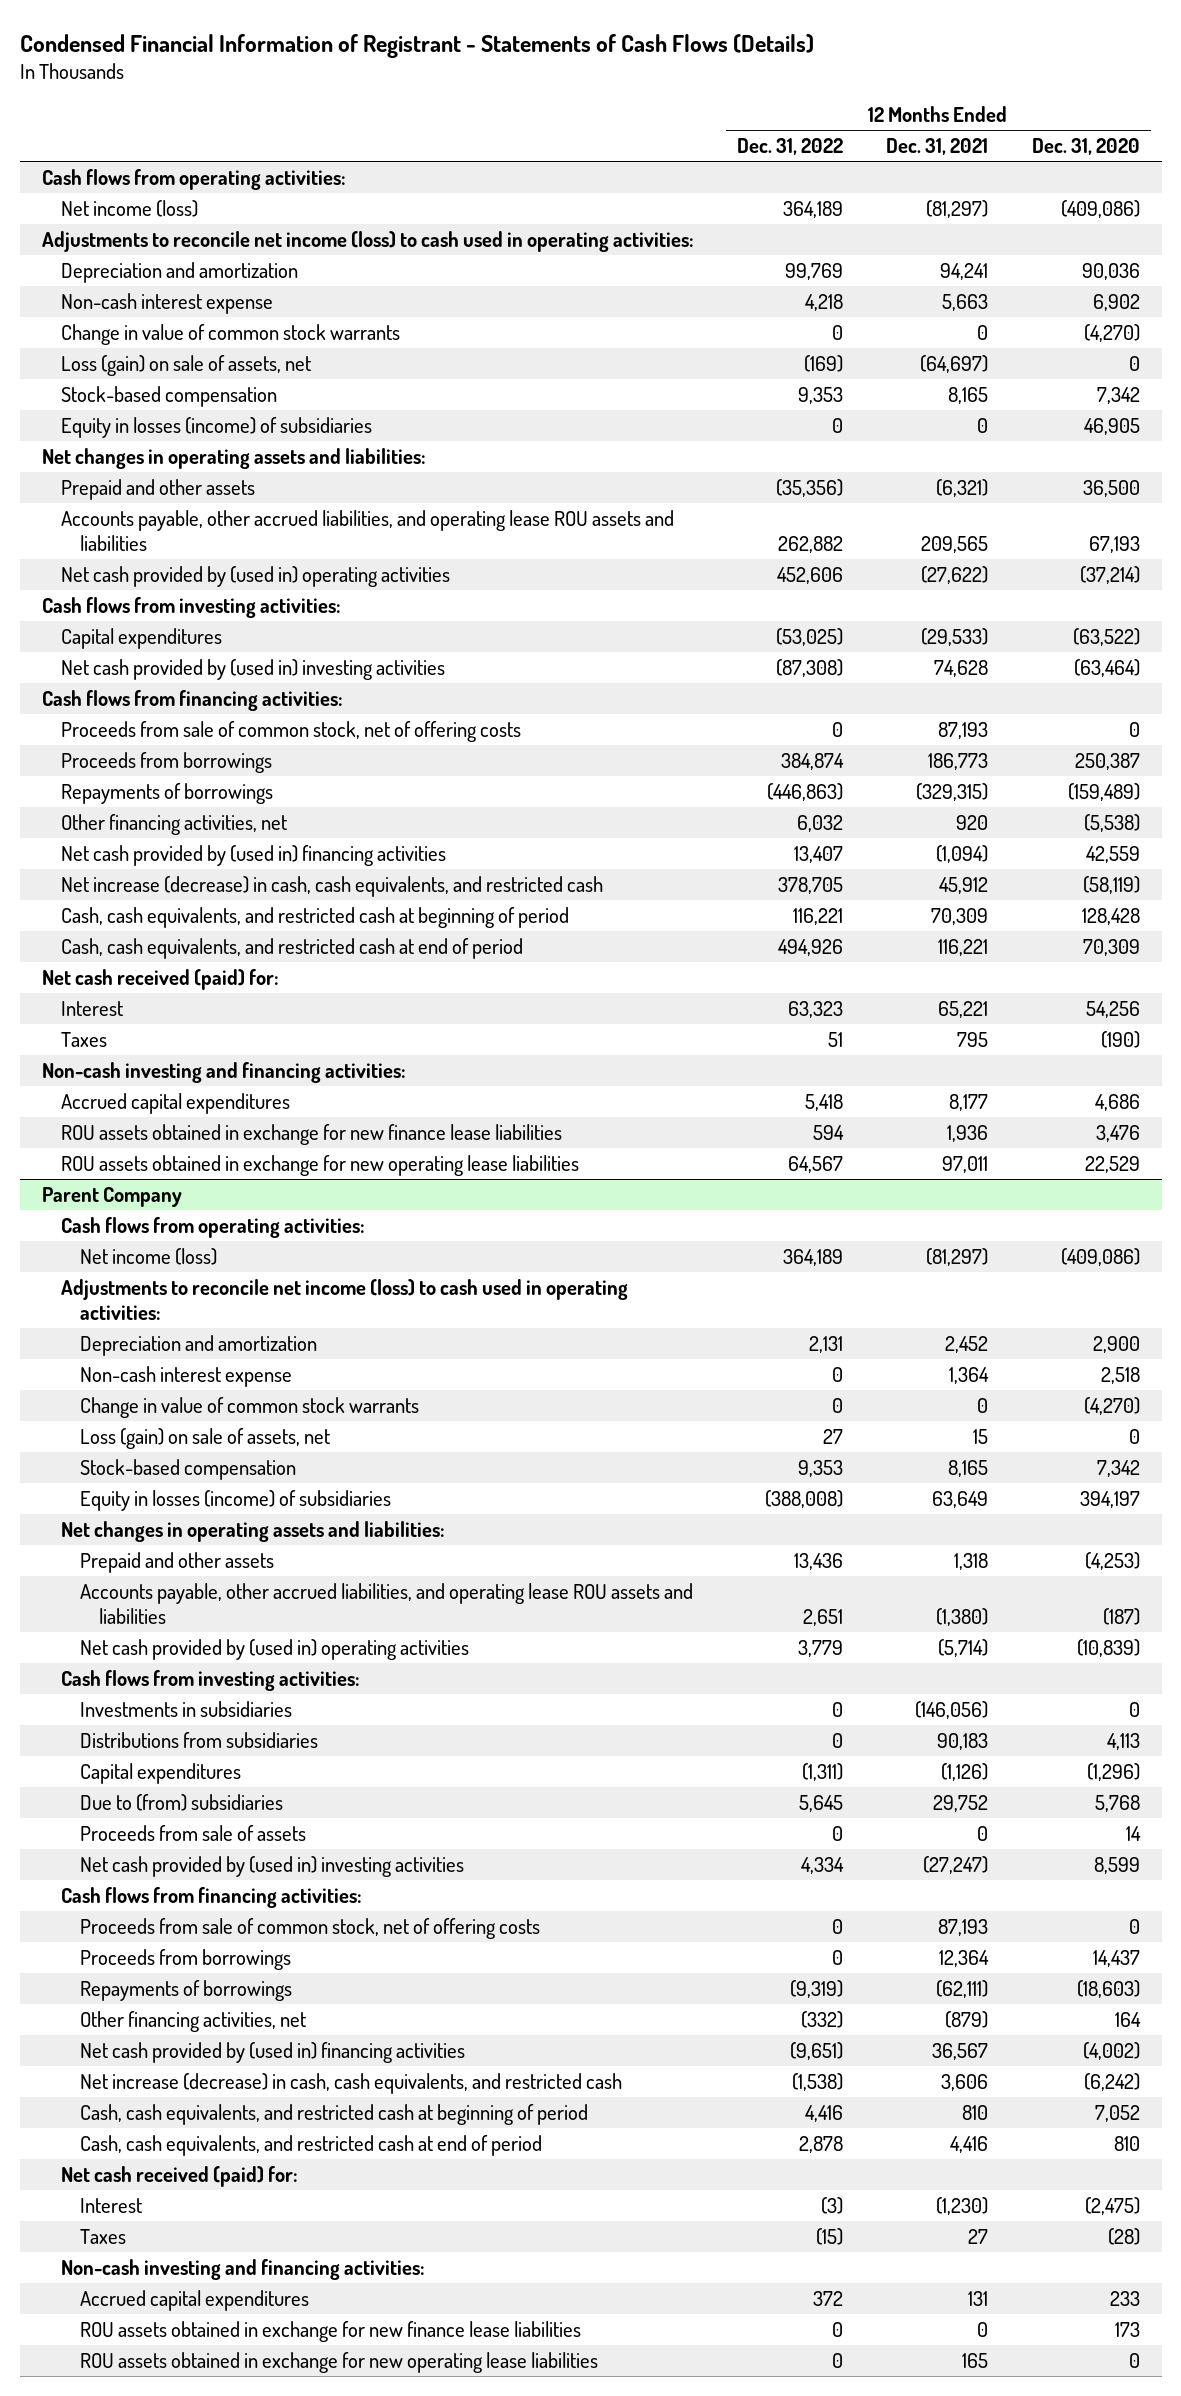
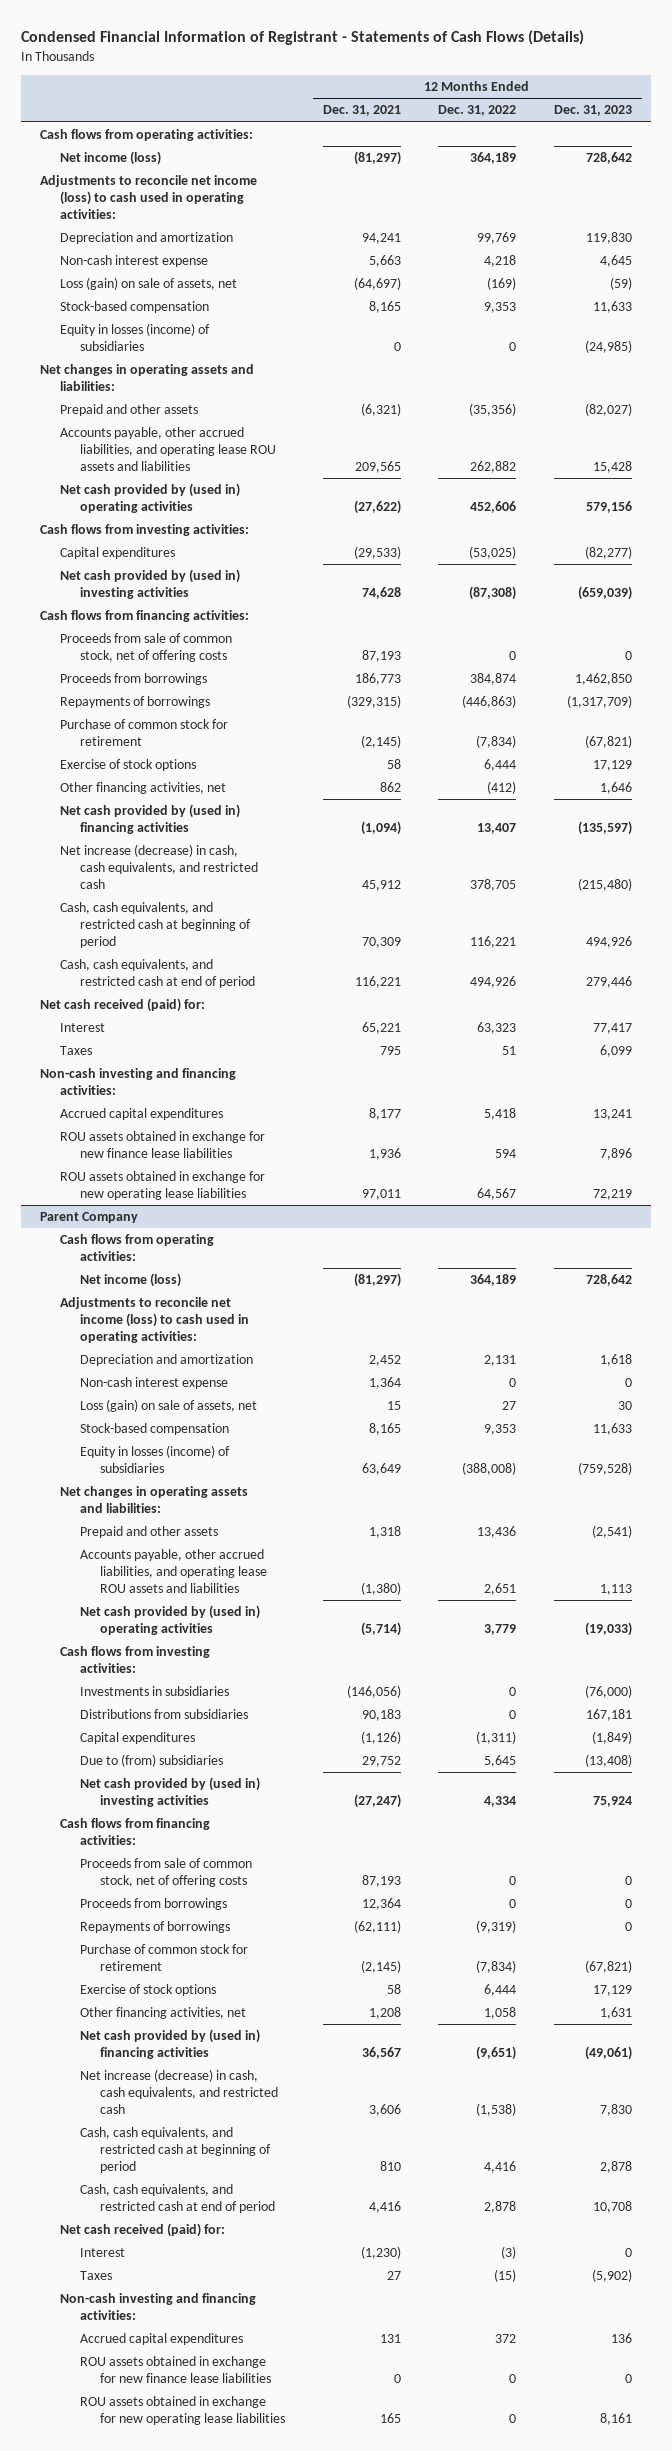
[1031,138,1140,156] Dec. 31, 2020 -> none
none -> [554,105,633,117] Dec. 31, 2023
[60,323,400,345] Change in value of common stock warrants -> none
none -> [59,719,228,747] Purchase of common stock for retirement
none -> [59,759,196,772] Exercise of stock options
[797,814,844,832] 6,032 -> [487,781,517,795] (412)
[956,814,989,830] 920 -> [379,782,401,793] 862
[79,1396,419,1418] Change in value of common stock warrants -> none
[79,1824,306,1841] Proceeds from sale of assets -> none
none -> [79,1944,248,1972] Purchase of common stock for retirement
none -> [79,1984,216,1997] Exercise of stock options
[801,2010,844,2028] (332) -> [484,2007,517,2020] 1,058
[945,2010,989,2028] (879) -> [368,2007,401,2020] 1,208

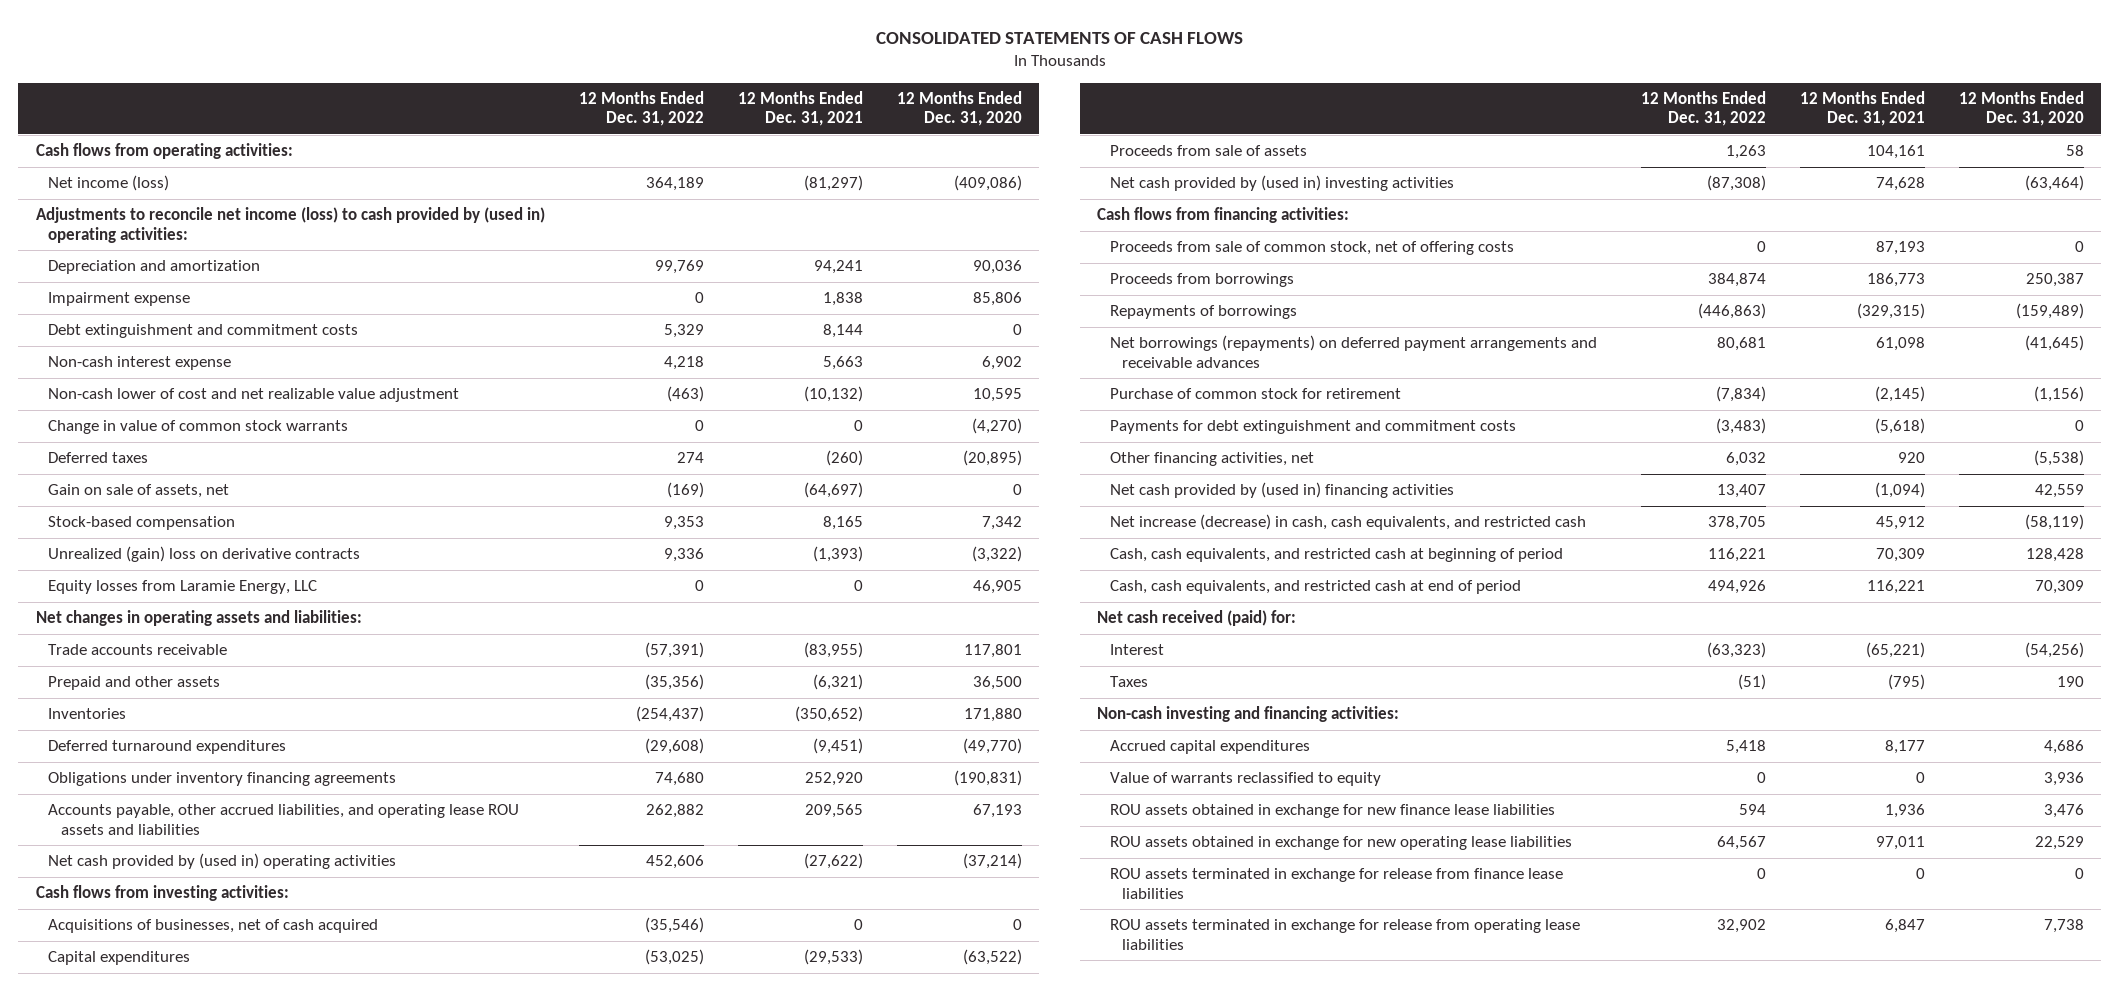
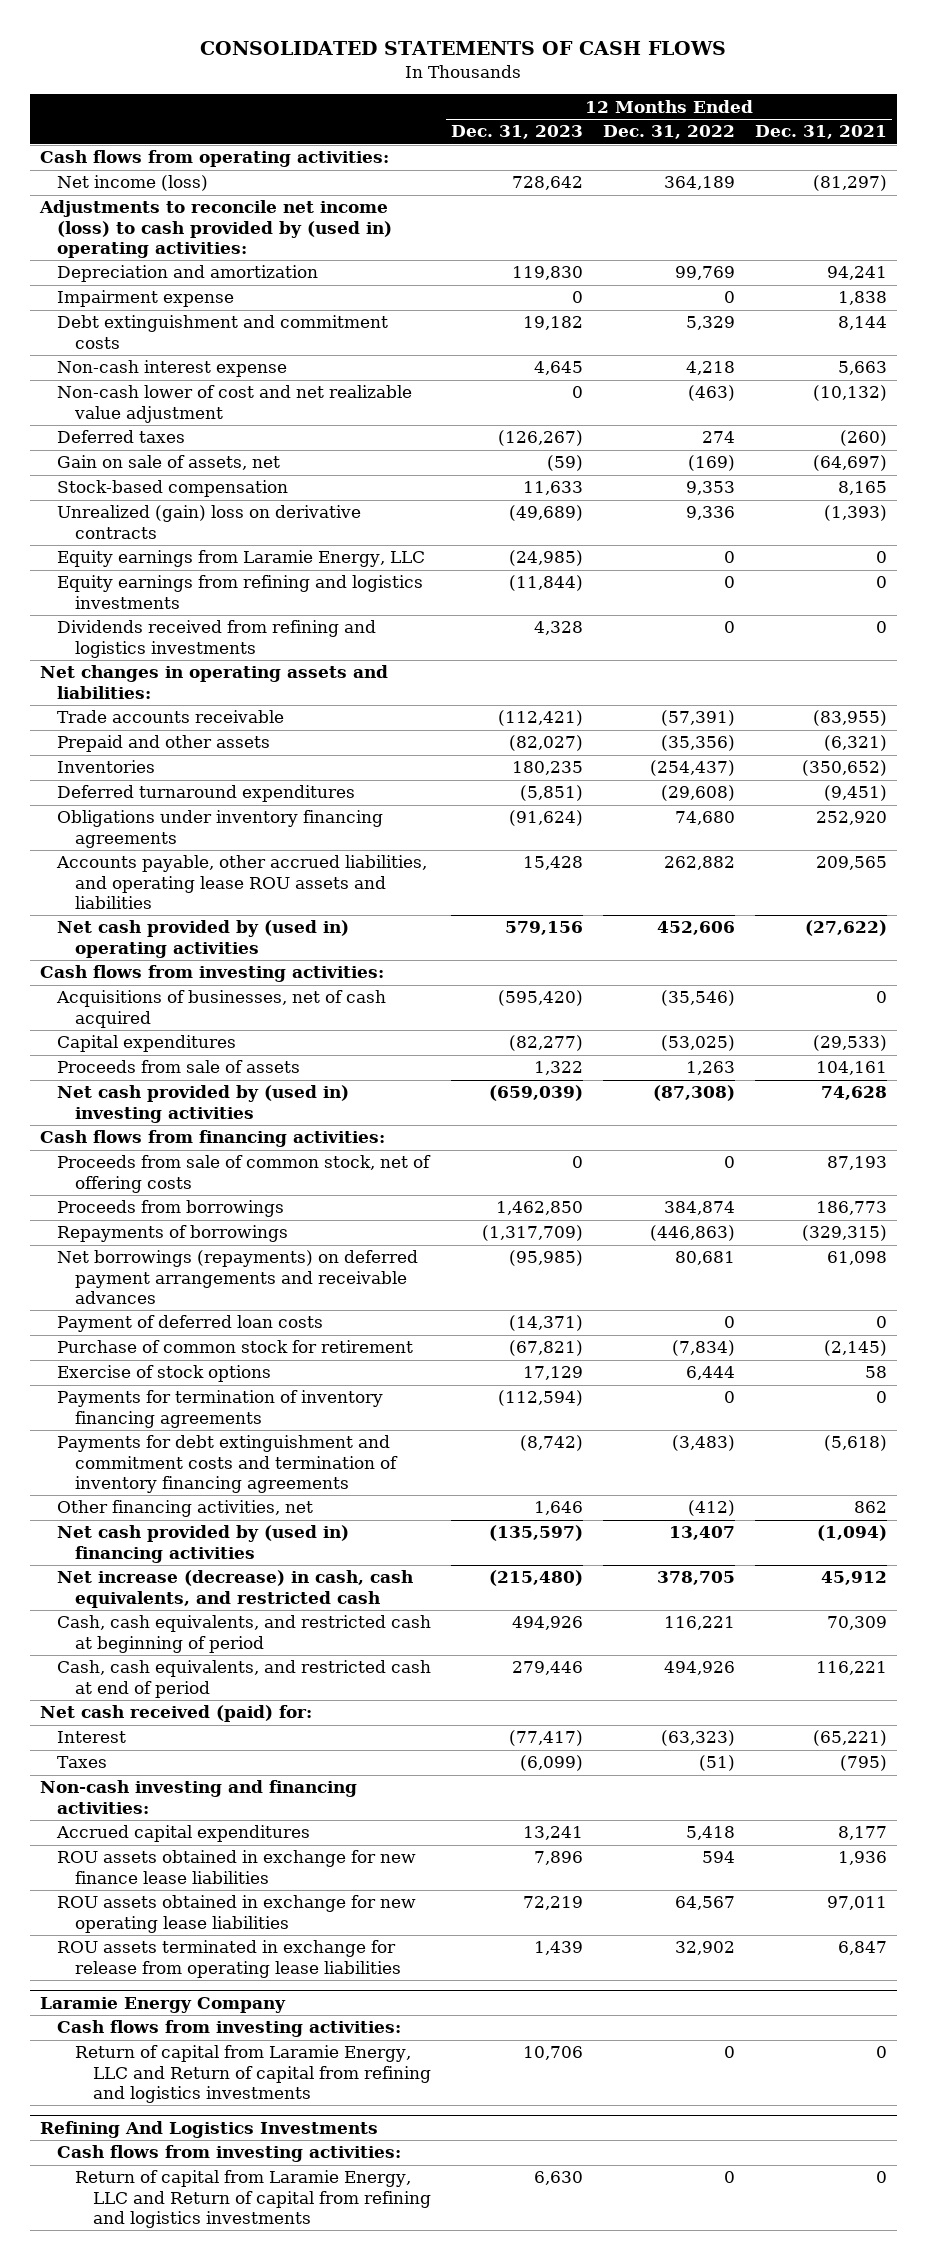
[897,91,1023,127] 12 Months Ended Dec. 31, 2020 -> none
none -> [451,125,584,140] Dec. 31, 2023
[48,420,349,435] Change in value of common stock warrants -> none
[48,580,318,595] Equity losses from Laramie Energy, LLC -> [57,550,426,568] Equity earnings from Laramie Energy, LLC
none -> [57,575,424,609] Equity earnings from refining and logistics investments
none -> [57,620,377,658] Dividends received from refining and logistics investments
none -> [57,1315,324,1333] Payment of deferred loan costs
none -> [57,1365,272,1383] Exercise of stock options
none -> [57,1390,384,1428] Payments for termination of inventory financing agreements
[1109,420,1516,435] Payments for debt extinguishment and commitment costs -> [57,1435,399,1493] Payments for debt extinguishment and commitment costs and termination of inventory financing agreements
[1725,452,1766,467] 6,032 -> [688,1500,736,1517] (412)
[1897,452,1925,464] 920 -> [854,1501,888,1514] 862
[1109,772,1381,787] Value of warrants reclassified to equity -> none
[1109,868,1563,899] ROU assets terminated in exchange for release from finance lease liabilities -> none
none -> [39,1996,286,2013] Laramie Energy Company
none -> [57,2020,402,2038] Cash flows from investing activities:
none -> [75,2045,431,2103] Return of capital from Laramie Energy, LLC and Return of capital from refining and logistics investments
none -> [39,2120,378,2138] Refining And Logistics Investments
none -> [57,2145,402,2163] Cash flows from investing activities:
none -> [75,2170,431,2228] Return of capital from Laramie Energy, LLC and Return of capital from refining and logistics investments

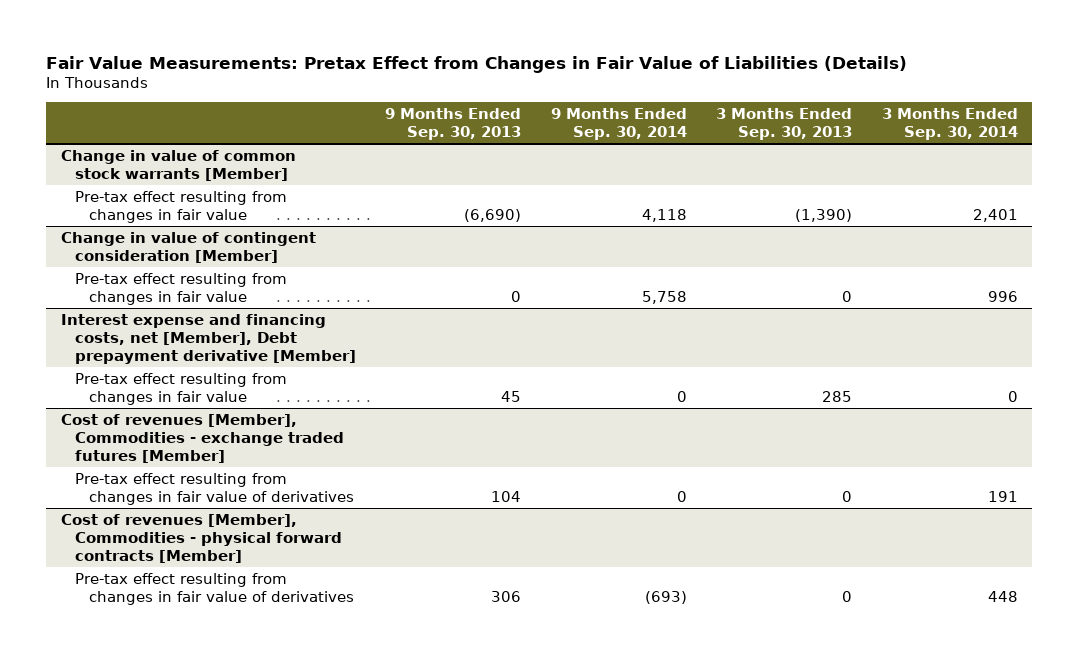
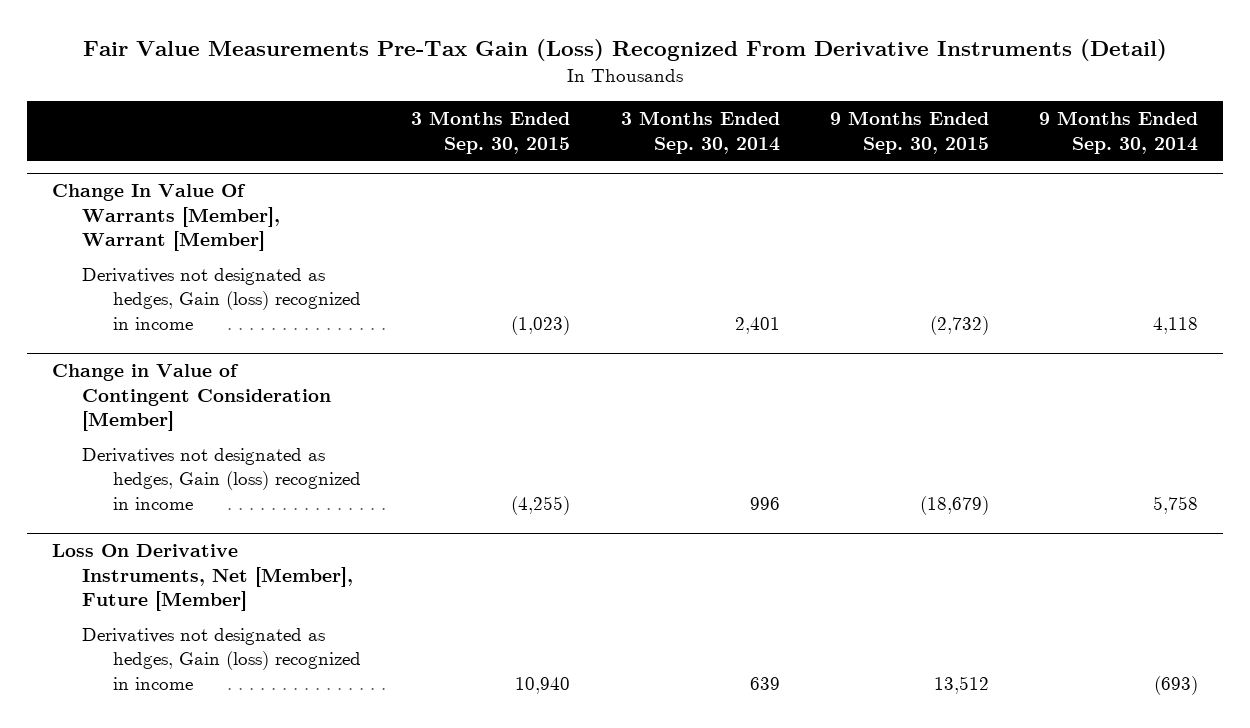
[46,55,908,73] Fair Value Measurements: Pretax Effect from Changes in Fair Value of Liabilities (Details) -> [83,39,1168,62] Fair Value Measurements Pre-Tax Gain (Loss) Recognized From Derivative Instruments (Detail)
[385,107,522,141] 9 Months Ended Sep. 30, 2013 -> none
[716,107,853,141] 3 Months Ended Sep. 30, 2013 -> none
none -> [411,111,571,154] 3 Months Ended Sep. 30, 2015
none -> [829,111,989,154] 9 Months Ended Sep. 30, 2015
[60,313,356,364] Interest expense and financing costs, net [Member], Debt prepayment derivative [Member] -> none
[74,372,287,405] Pre-tax effect resulting from changes in fair value -> none
[60,413,344,463] Cost of revenues [Member], Commodities - exchange traded futures [Member] -> none
[74,472,354,505] Pre-tax effect resulting from changes in fair value of derivatives -> none
[60,513,342,563] Cost of revenues [Member], Commodities - physical forward contracts [Member] -> none
[74,572,354,605] Pre-tax effect resulting from changes in fair value of derivatives -> none
[60,149,296,181] Change in value of common stock warrants [Member] -> [51,184,281,252] Change In Value Of Warrants [Member], Warrant [Member]
[74,190,287,223] Pre-tax effect resulting from changes in fair value -> [82,267,361,330] Derivatives not designated as hedges, Gain (loss) recognized in income
[60,231,316,263] Change in value of contingent consideration [Member] -> [51,364,332,432] Change in Value of Contingent Consideration [Member]
[74,272,287,305] Pre-tax effect resulting from changes in fair value -> [82,447,361,510] Derivatives not designated as hedges, Gain (loss) recognized in income
none -> [51,544,354,612] Loss On Derivative Instruments, Net [Member], Future [Member]
none -> [82,627,361,690] Derivatives not designated as hedges, Gain (loss) recognized in income

